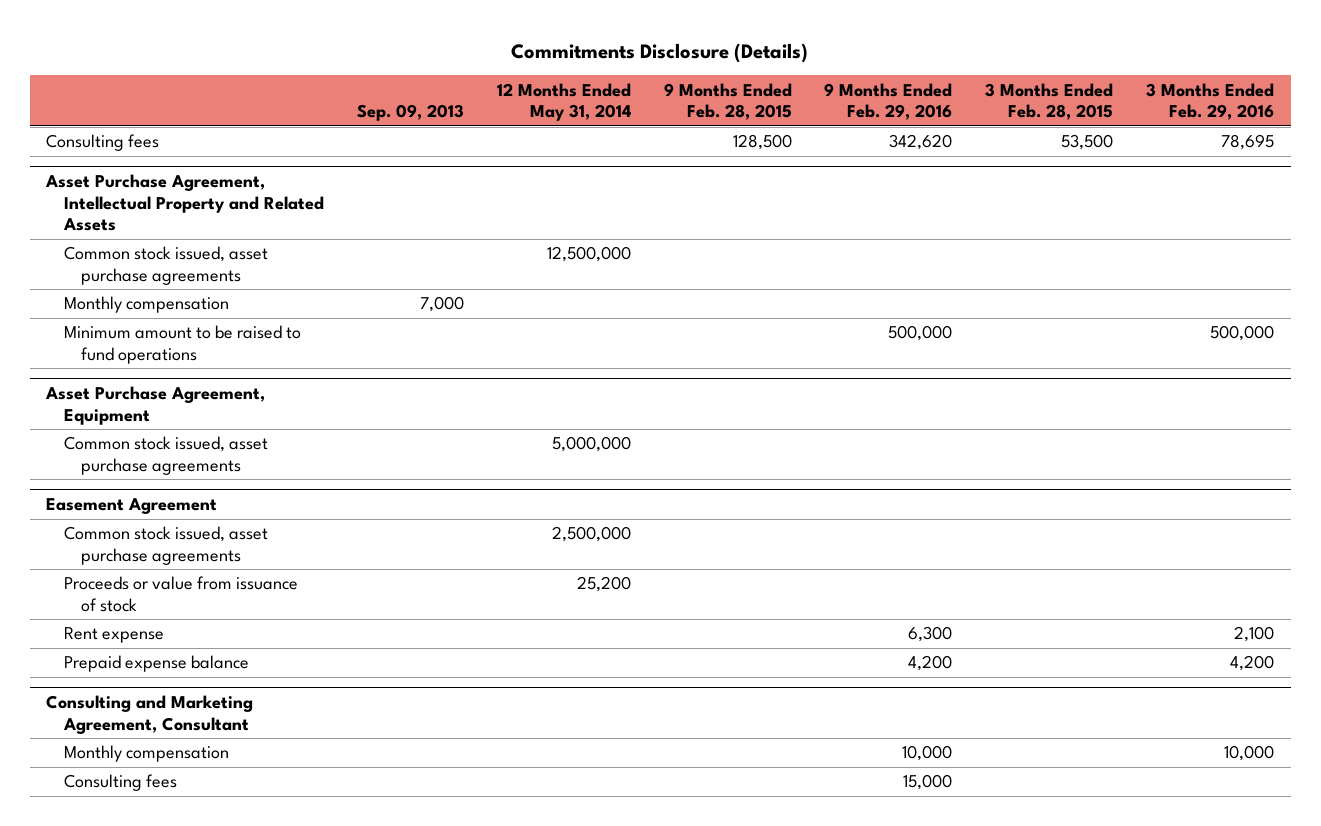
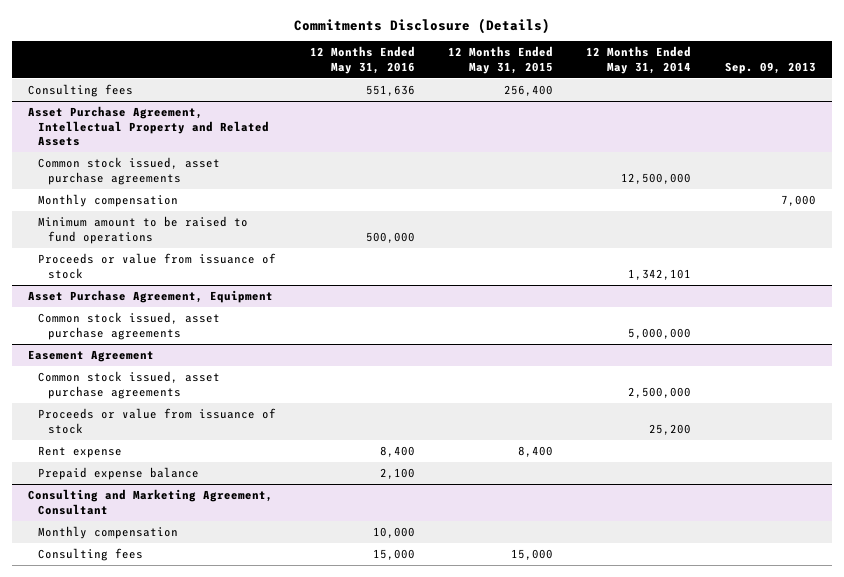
[663,82,792,121] 9 Months Ended Feb. 28, 2015 -> none
[824,82,953,121] 9 Months Ended Feb. 29, 2016 -> none
[985,82,1114,121] 3 Months Ended Feb. 28, 2015 -> none
[1146,82,1275,121] 3 Months Ended Feb. 29, 2016 -> none
none -> [309,46,415,74] 12 Months Ended May 31, 2016
none -> [448,46,554,74] 12 Months Ended May 31, 2015
none -> [38,253,277,279] Proceeds or value from issuance of stock

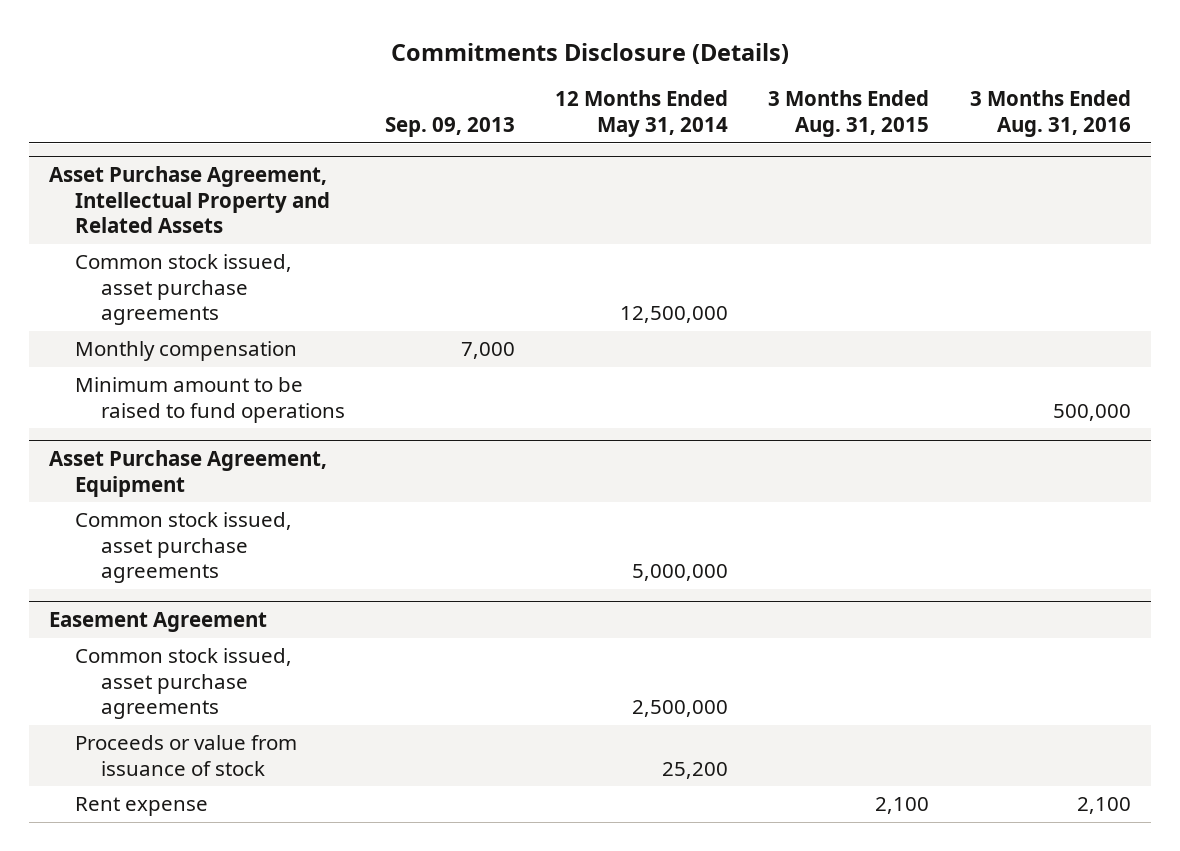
[309,46,415,74] 12 Months Ended May 31, 2016 -> none
[448,46,554,74] 12 Months Ended May 31, 2015 -> none
none -> [768,90,930,137] 3 Months Ended Aug. 31, 2015
none -> [969,90,1131,137] 3 Months Ended Aug. 31, 2016
[28,84,134,98] Consulting fees -> none
[38,253,277,279] Proceeds or value from issuance of stock -> none
[38,467,200,481] Prepaid expense balance -> none
[28,489,274,515] Consulting and Marketing Agreement, Consultant -> none
[38,526,179,540] Monthly compensation -> none
[38,548,144,562] Consulting fees -> none

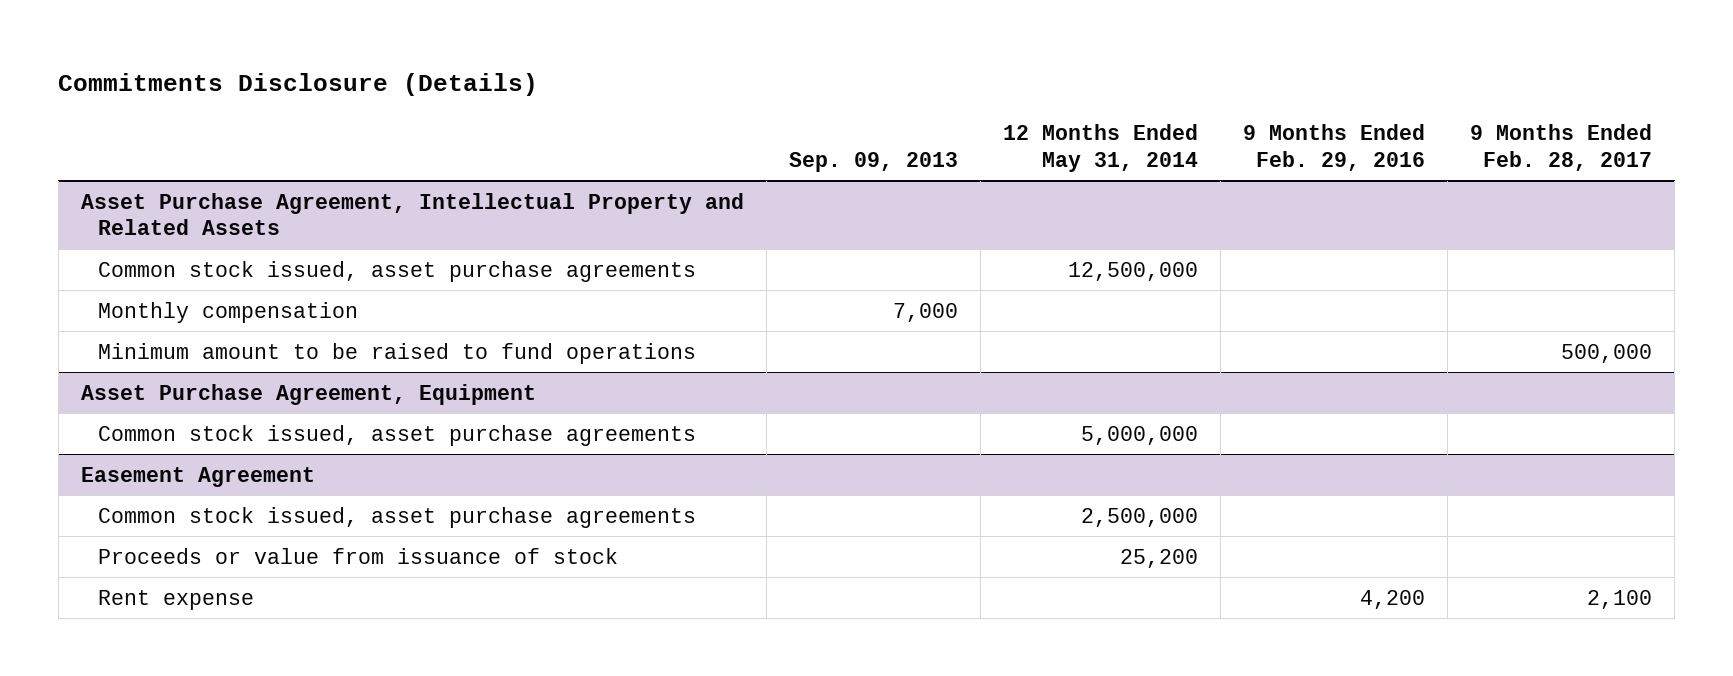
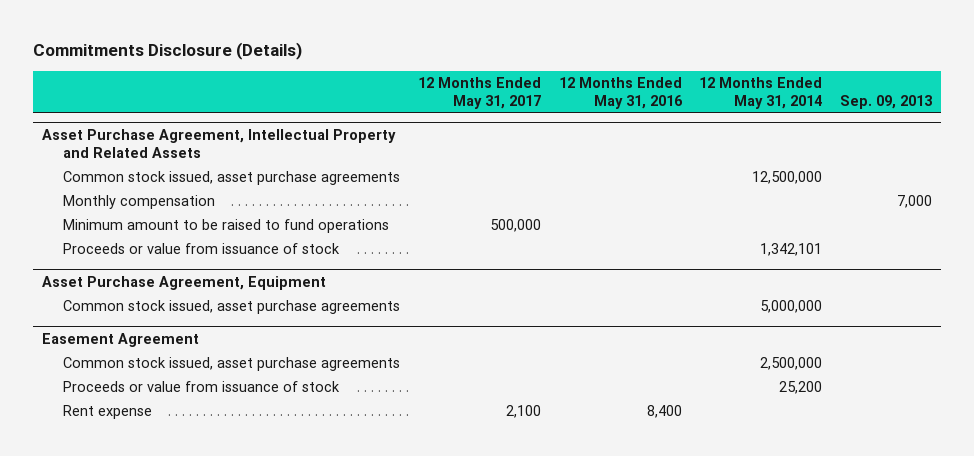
[1243,124,1426,172] 9 Months Ended Feb. 29, 2016 -> none
[1470,124,1653,172] 9 Months Ended Feb. 28, 2017 -> none
none -> [417,77,541,109] 12 Months Ended May 31, 2017
none -> [558,77,683,109] 12 Months Ended May 31, 2016
none -> [63,243,341,255] Proceeds or value from issuance of stock

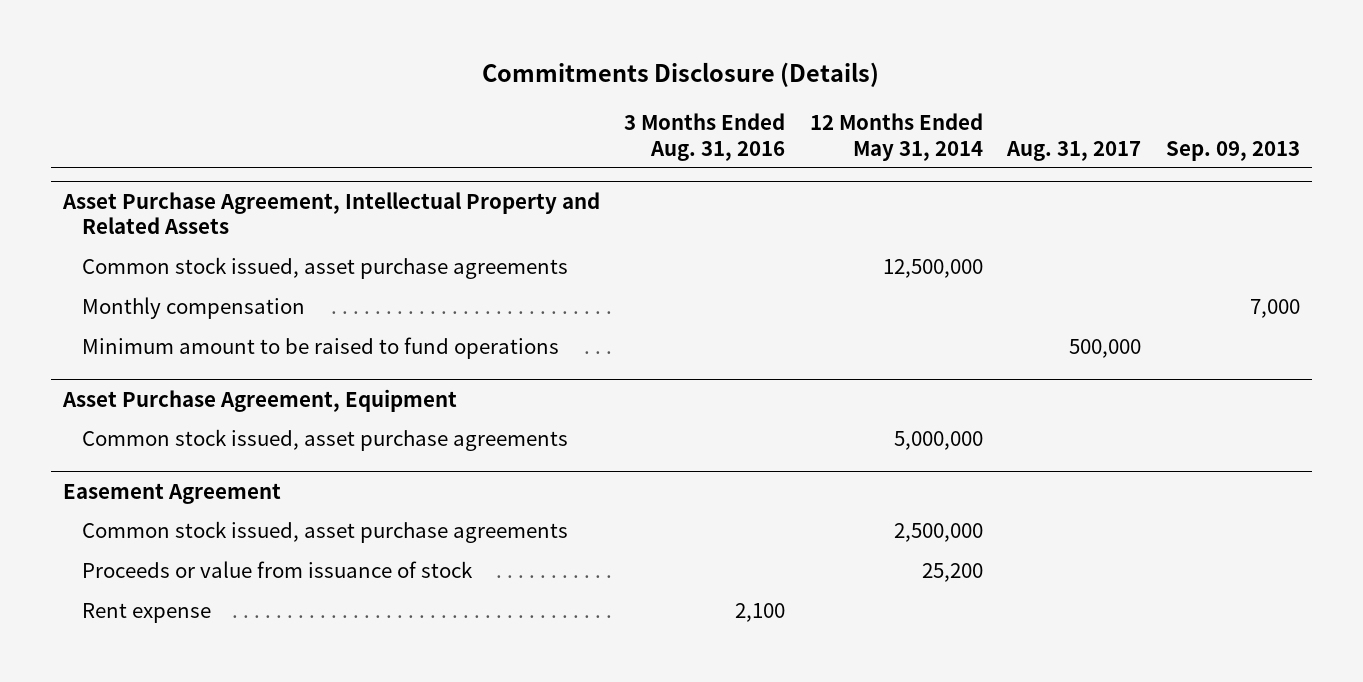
[417,77,541,109] 12 Months Ended May 31, 2017 -> none
[558,77,683,109] 12 Months Ended May 31, 2016 -> none
none -> [624,113,786,161] 3 Months Ended Aug. 31, 2016
none -> [1006,140,1142,161] Aug. 31, 2017
[63,243,341,255] Proceeds or value from issuance of stock -> none

